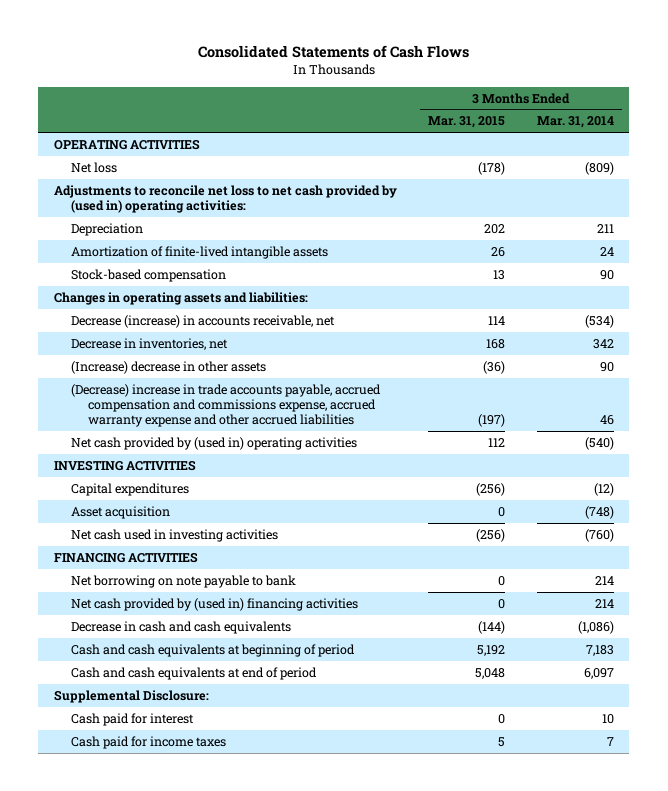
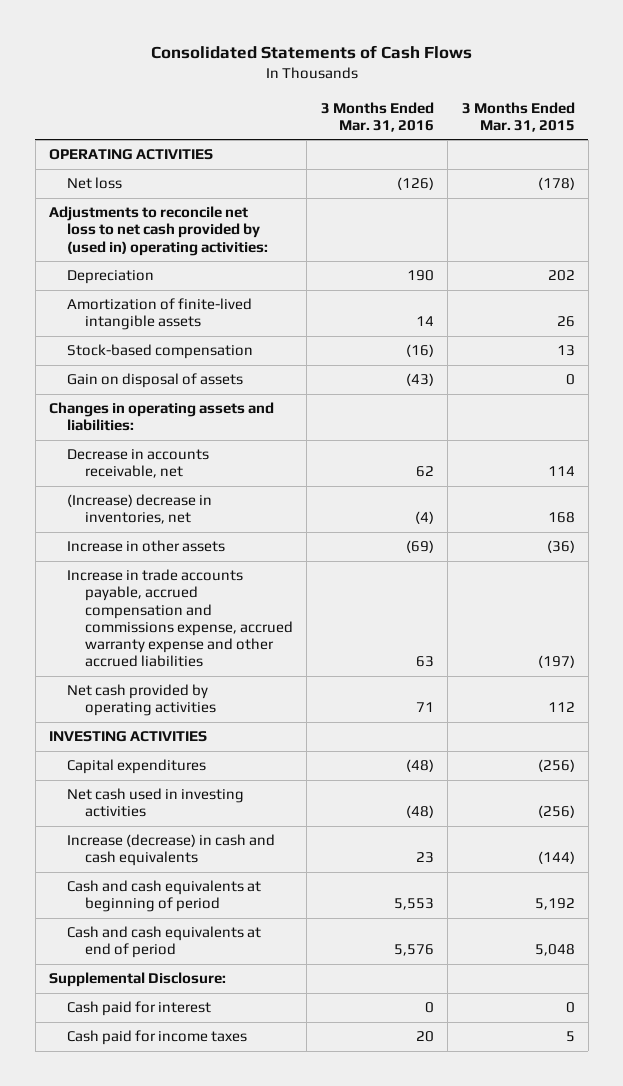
[536,116,614,129] Mar. 31, 2014 -> none
none -> [320,101,434,132] 3 Months Ended Mar. 31, 2016
none -> [67,373,244,389] Gain on disposal of assets
[70,314,335,328] Decrease (increase) in accounts receivable, net -> [67,449,210,479] Decrease in accounts receivable, net
[70,337,228,350] Decrease in inventories, net -> [67,494,213,525] (Increase) decrease in inventories, net
[70,360,266,374] (Increase) decrease in other assets -> [67,540,226,553] Increase in other assets
[70,383,381,428] (Decrease) increase in trade accounts payable, accrued compensation and commissions expense, accrued warranty expense and other accrued liabilities -> [67,569,294,668] Increase in trade accounts payable, accrued compensation and commissions expense, accrued warranty expense and other accrued liabilities
[70,436,357,450] Net cash provided by (used in) operating activities -> [67,684,217,717] Net cash provided by operating activities
[70,505,170,519] Asset acquisition -> none
[53,551,198,563] FINANCING ACTIVITIES -> none
[70,574,296,588] Net borrowing on note payable to bank -> none
[70,597,358,611] Net cash provided by (used in) financing activities -> none
[70,620,291,634] Decrease in cash and cash equivalents -> [67,834,276,867] Increase (decrease) in cash and cash equivalents

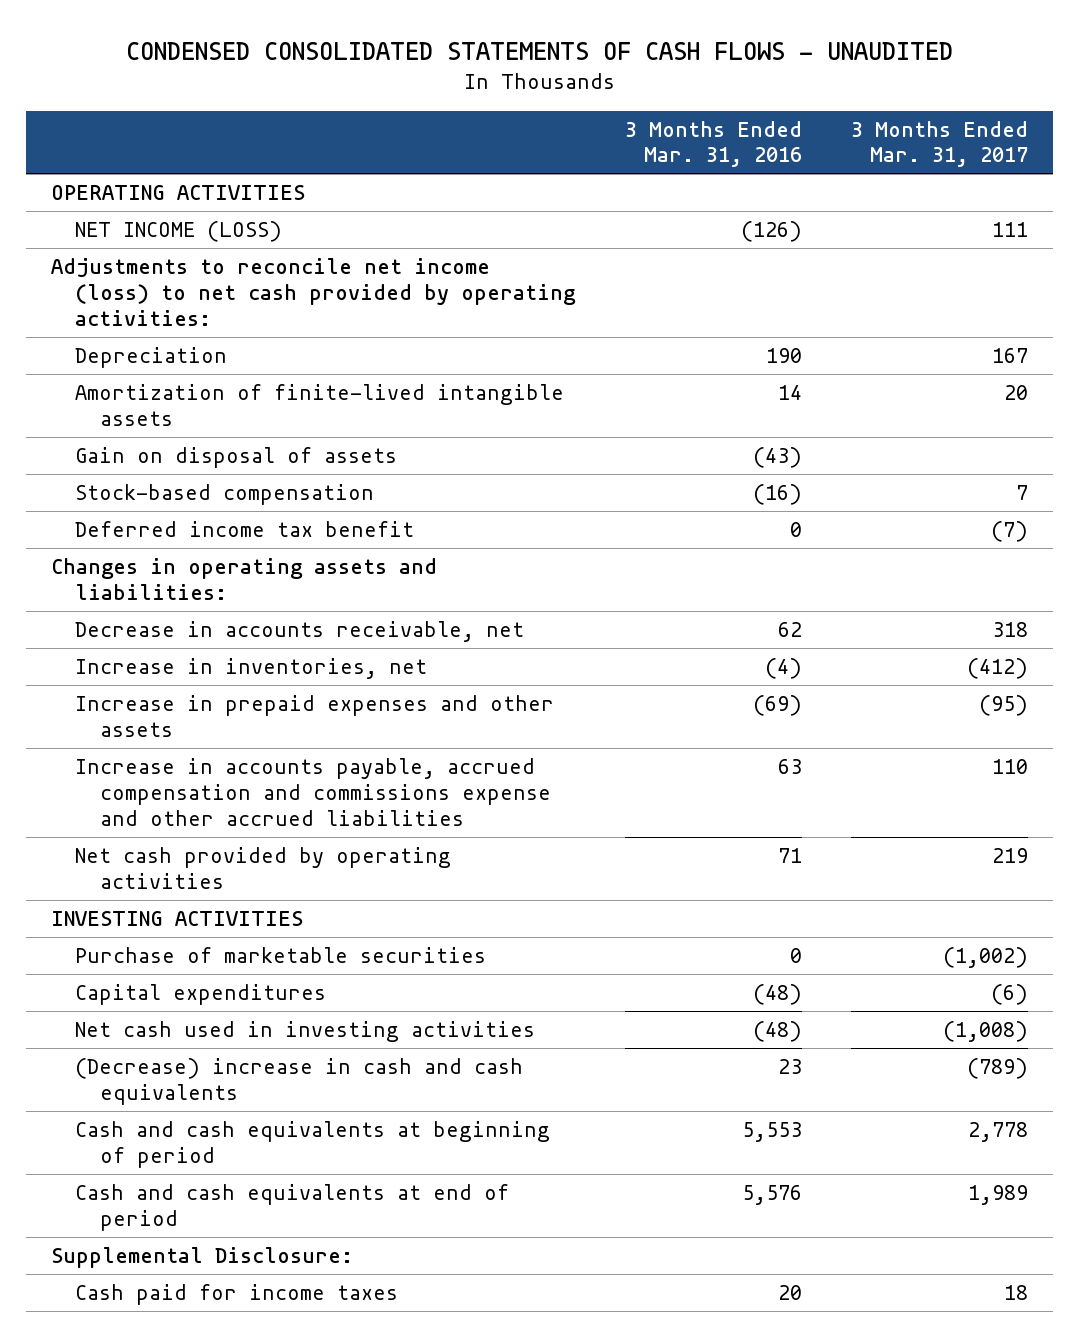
[150,45,472,60] Consolidated Statements of Cash Flows -> [125,41,953,60] CONDENSED CONSOLIDATED STATEMENTS OF CASH FLOWS - UNAUDITED
[461,101,575,132] 3 Months Ended Mar. 31, 2015 -> none
none -> [851,120,1029,168] 3 Months Ended Mar. 31, 2017
[67,177,123,190] Net loss -> [75,220,283,242] NET INCOME (LOSS)
[48,206,269,256] Adjustments to reconcile net loss to net cash provided by (used in) operating activities: -> [51,257,577,326] Adjustments to reconcile net income (loss) to net cash provided by operating activities:
[67,344,254,360] Stock-based compensation -> [75,483,375,505] Stock-based compensation
none -> [75,520,415,537] Deferred income tax benefit
[67,494,213,525] (Increase) decrease in inventories, net -> [75,657,428,679] Increase in inventories, net
[67,540,226,553] Increase in other assets -> [75,694,555,737] Increase in prepaid expenses and other assets
[67,569,294,668] Increase in trade accounts payable, accrued compensation and commissions expense, accrued warranty expense and other accrued liabilities -> [75,757,551,826] Increase in accounts payable, accrued compensation and commissions expense and other accrued liabilities
none -> [75,946,487,963] Purchase of marketable securities
[67,834,276,867] Increase (decrease) in cash and cash equivalents -> [75,1057,524,1105] (Decrease) increase in cash and cash equivalents
[67,1001,212,1017] Cash paid for interest -> none

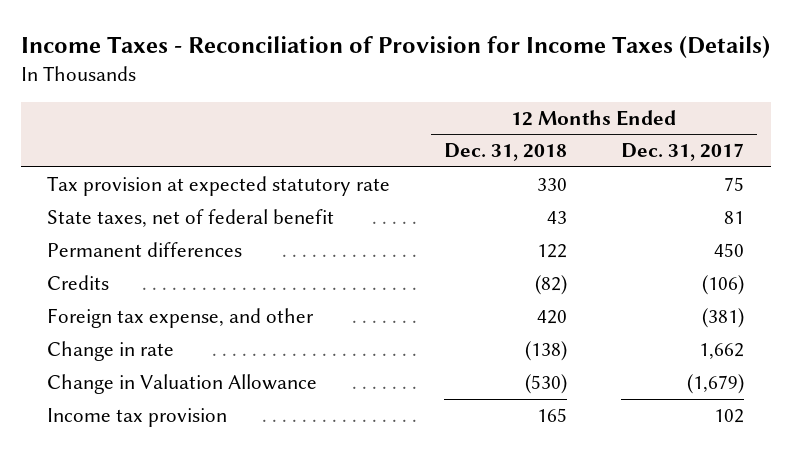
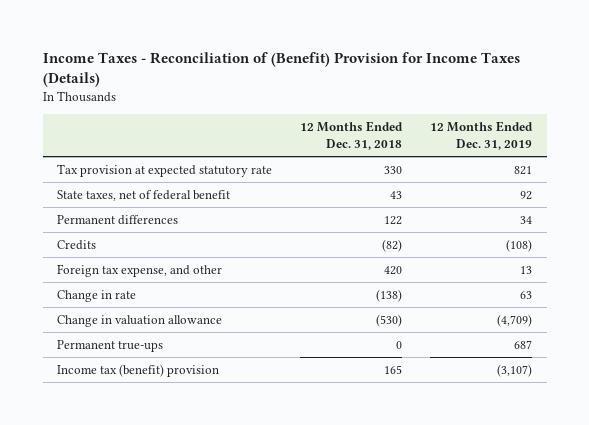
[20,35,770,58] Income Taxes - Reconciliation of Provision for Income Taxes (Details) -> [42,52,520,88] Income Taxes - Reconciliation of (Benefit) Provision for Income Taxes (Details)
[621,143,745,162] Dec. 31, 2017 -> none
none -> [430,121,534,150] 12 Months Ended Dec. 31, 2019
[47,374,318,395] Change in Valuation Allowance -> [56,314,222,327] Change in valuation allowance
none -> [56,339,163,352] Permanent true-ups
[47,408,228,428] Income tax provision -> [56,363,219,377] Income tax (benefit) provision

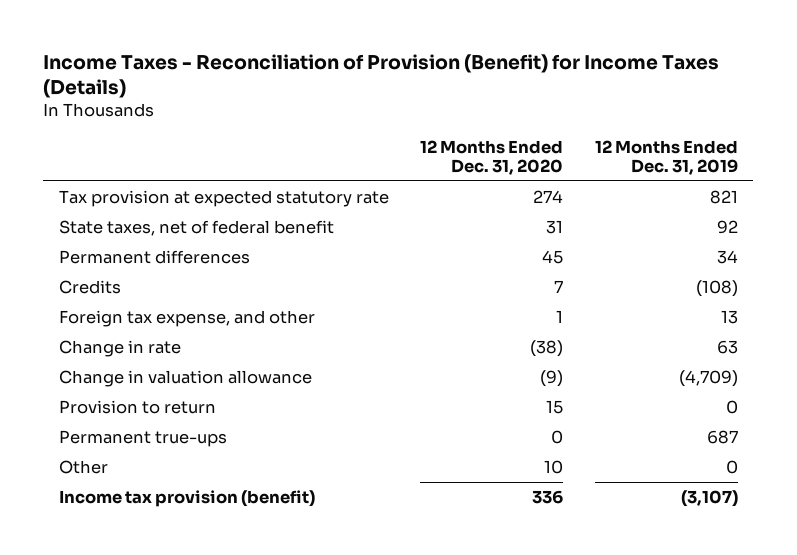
[42,52,520,88] Income Taxes - Reconciliation of (Benefit) Provision for Income Taxes (Details) -> [43,53,720,98] Income Taxes - Reconciliation of Provision (Benefit) for Income Taxes (Details)
[300,121,404,150] 12 Months Ended Dec. 31, 2018 -> none
none -> [420,140,564,176] 12 Months Ended Dec. 31, 2020
none -> [58,399,216,414] Provision to return
none -> [58,459,108,474] Other
[56,363,219,377] Income tax (benefit) provision -> [58,489,315,507] Income tax provision (benefit)

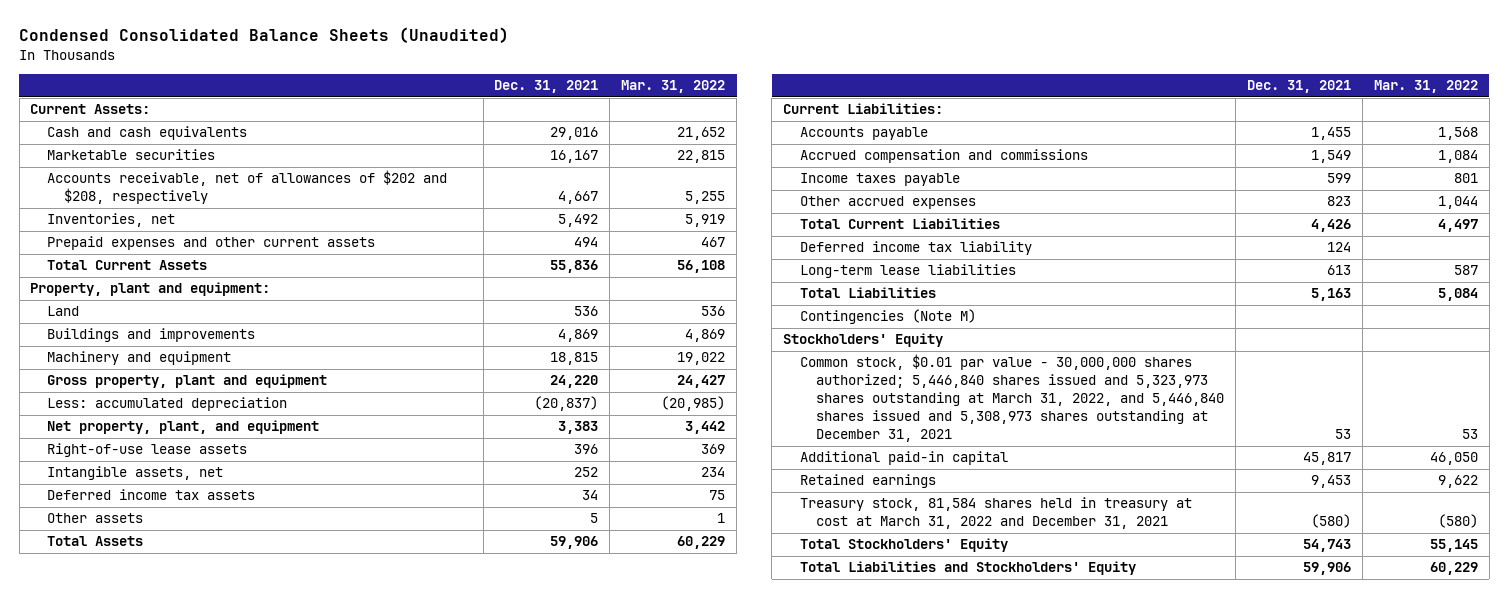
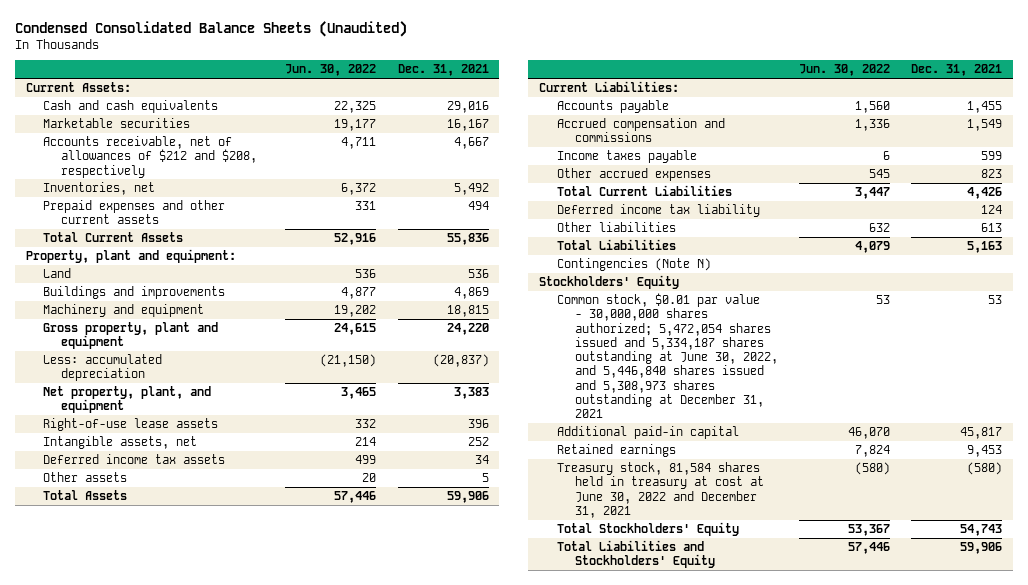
[621,80,726,94] Mar. 31, 2022 -> none
none -> [285,64,377,77] Jun. 30, 2022
[47,170,448,205] Accounts receivable, net of allowances of $202 and $208, respectively -> [43,136,258,178] Accounts receivable, net of allowances of $212 and $208, respectively
[799,264,1016,279] Long-term lease liabilities -> [556,222,676,233] Other liabilities
[799,309,976,325] Contingencies (Note M) -> [556,258,711,272] Contingencies (Note N)
[799,354,1225,443] Common stock, $0.01 par value - 30,000,000 shares authorized; 5,446,840 shares issued and 5,323,973 shares outstanding at March 31, 2022, and 5,446,840 shares issued and 5,308,973 shares outstanding at December 31, 2021 -> [556,293,778,419] Common stock, $0.01 par value - 30,000,000 shares authorized; 5,472,054 shares issued and 5,334,187 shares outstanding at June 30, 2022, and 5,446,840 shares issued and 5,308,973 shares outstanding at December 31, 2021
[799,497,1192,530] Treasury stock, 81,584 shares held in treasury at cost at March 31, 2022 and December 31, 2021 -> [556,462,764,518] Treasury stock, 81,584 shares held in treasury at cost at June 30, 2022 and December 31, 2021

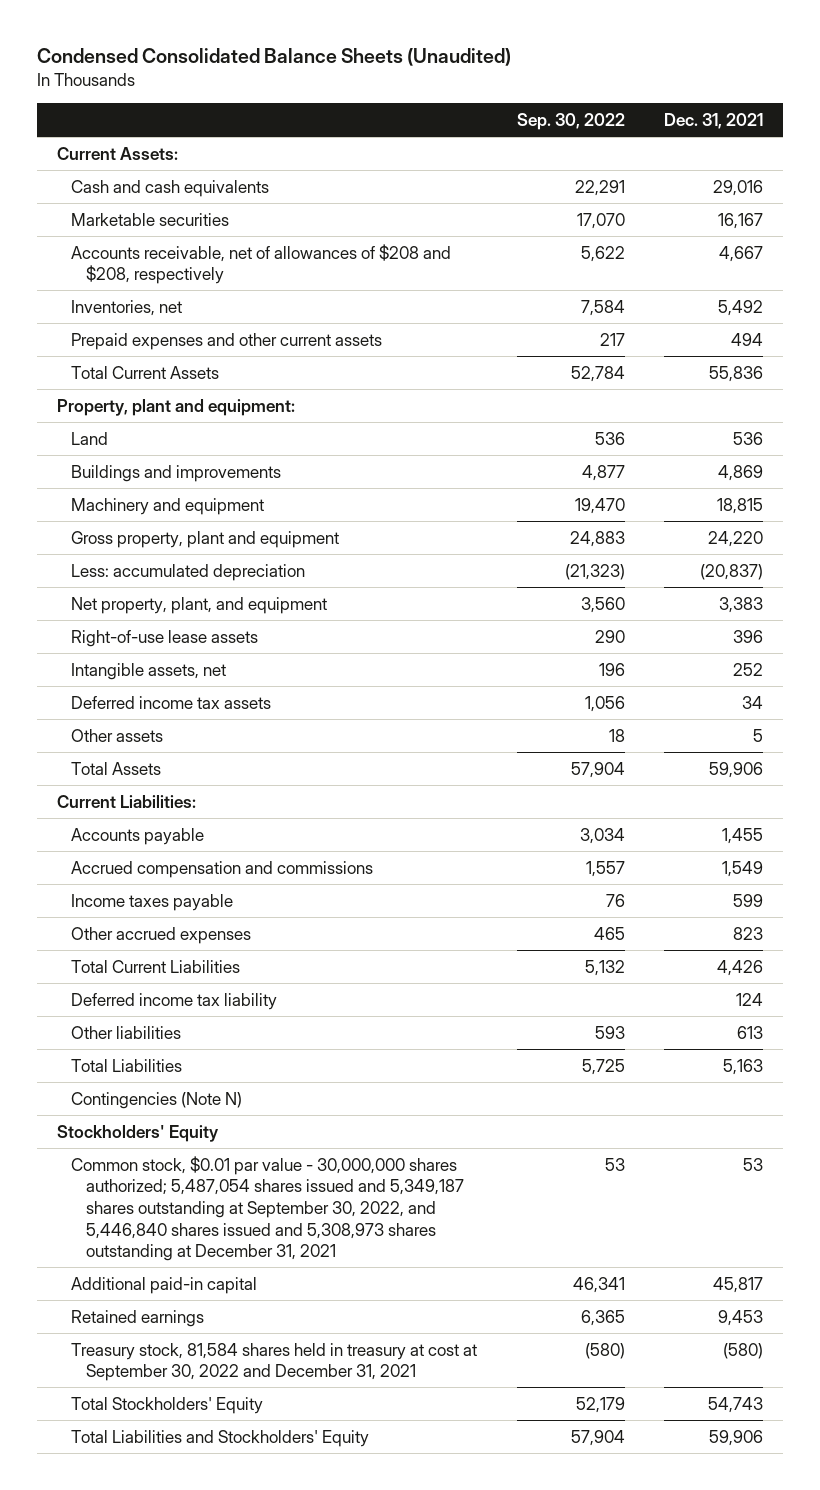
[285,64,377,77] Jun. 30, 2022 -> none
none -> [516,113,625,131] Sep. 30, 2022
[43,136,258,178] Accounts receivable, net of allowances of $212 and $208, respectively -> [71,243,452,285] Accounts receivable, net of allowances of $208 and $208, respectively
[556,293,778,419] Common stock, $0.01 par value - 30,000,000 shares authorized; 5,472,054 shares issued and 5,334,187 shares outstanding at June 30, 2022, and 5,446,840 shares issued and 5,308,973 shares outstanding at December 31, 2021 -> [71,1155,464,1262] Common stock, $0.01 par value - 30,000,000 shares authorized; 5,487,054 shares issued and 5,349,187 shares outstanding at September 30, 2022, and 5,446,840 shares issued and 5,308,973 shares outstanding at December 31, 2021
[556,462,764,518] Treasury stock, 81,584 shares held in treasury at cost at June 30, 2022 and December 31, 2021 -> [71,1342,478,1382] Treasury stock, 81,584 shares held in treasury at cost at September 30, 2022 and December 31, 2021

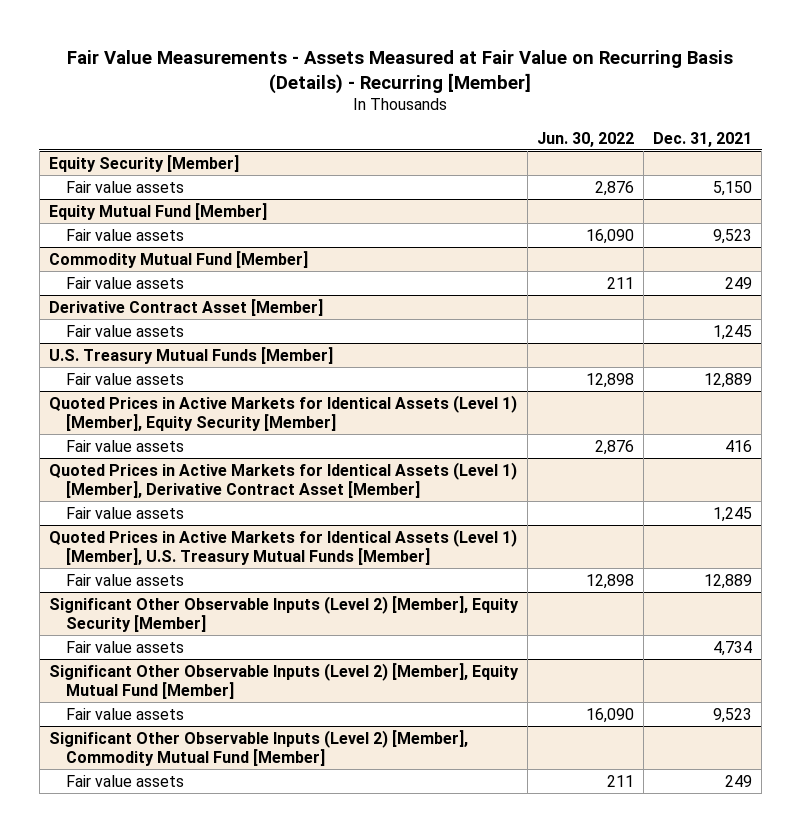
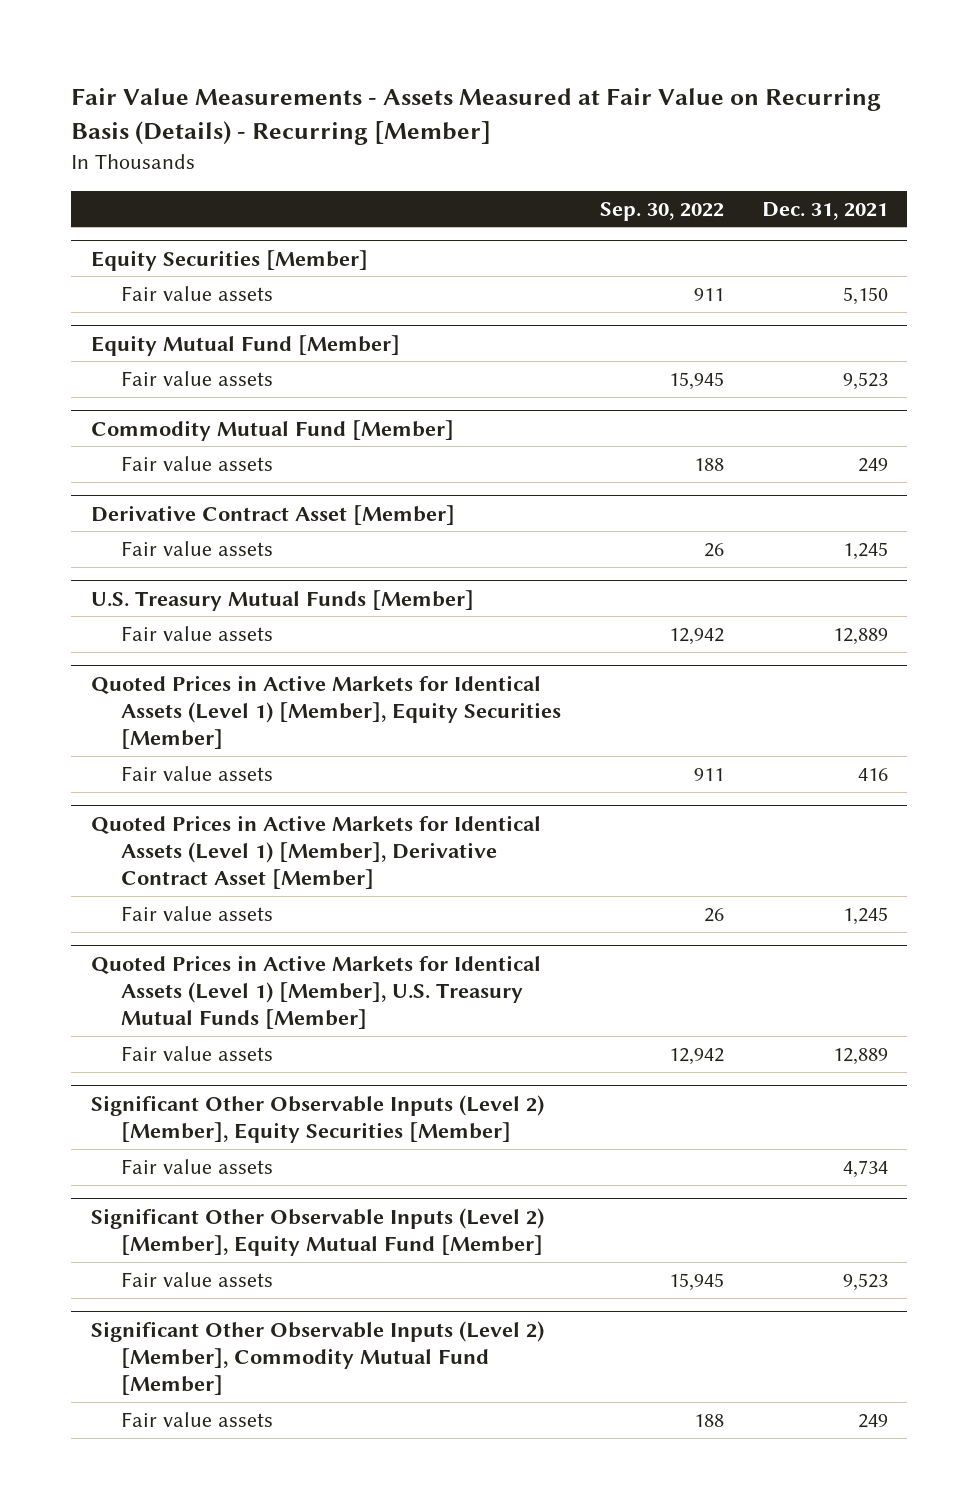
[536,131,634,147] Jun. 30, 2022 -> none
none -> [599,201,724,221] Sep. 30, 2022
[48,154,239,172] Equity Security [Member] -> [90,249,368,271] Equity Securities [Member]
[48,394,517,431] Quoted Prices in Active Markets for Identical Assets (Level 1) [Member], Equity Security [Member] -> [90,674,562,750] Quoted Prices in Active Markets for Identical Assets (Level 1) [Member], Equity Securities [Member]
[48,595,519,632] Significant Other Observable Inputs (Level 2) [Member], Equity Security [Member] -> [90,1094,544,1143] Significant Other Observable Inputs (Level 2) [Member], Equity Securities [Member]

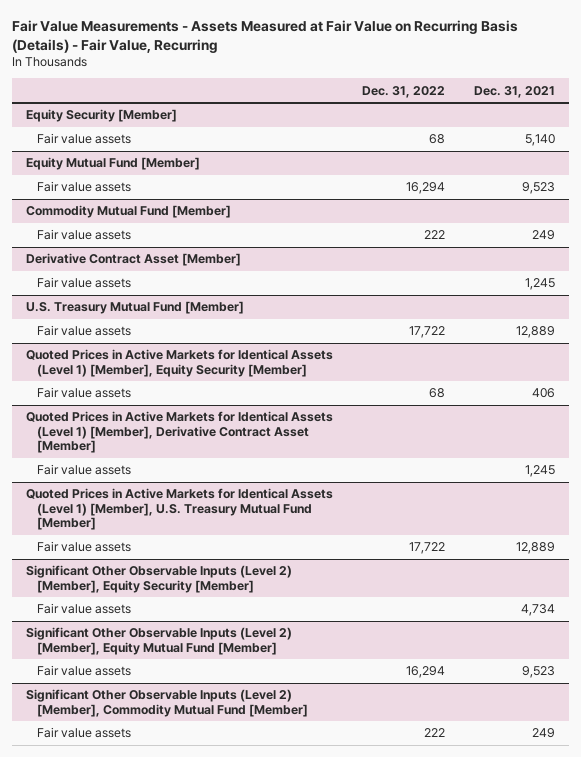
[71,88,882,146] Fair Value Measurements - Assets Measured at Fair Value on Recurring Basis (Details) - Recurring [Member] -> [11,19,518,53] Fair Value Measurements - Assets Measured at Fair Value on Recurring Basis (Details) - Fair Value, Recurring
[599,201,724,221] Sep. 30, 2022 -> none
none -> [361,85,445,98] Dec. 31, 2022
[90,249,368,271] Equity Securities [Member] -> [25,109,177,123] Equity Security [Member]
[843,286,889,305] 5,150 -> [524,134,555,147] 5,140
[90,589,474,611] U.S. Treasury Mutual Funds [Member] -> [25,301,244,315] U.S. Treasury Mutual Fund [Member]
[90,674,562,750] Quoted Prices in Active Markets for Identical Assets (Level 1) [Member], Equity Securities [Member] -> [25,349,333,377] Quoted Prices in Active Markets for Identical Assets (Level 1) [Member], Equity Security [Member]
[858,767,889,781] 416 -> [531,388,555,399] 406
[90,954,541,1030] Quoted Prices in Active Markets for Identical Assets (Level 1) [Member], U.S. Treasury Mutual Funds [Member] -> [25,488,333,530] Quoted Prices in Active Markets for Identical Assets (Level 1) [Member], U.S. Treasury Mutual Fund [Member]
[90,1094,544,1143] Significant Other Observable Inputs (Level 2) [Member], Equity Securities [Member] -> [25,565,292,593] Significant Other Observable Inputs (Level 2) [Member], Equity Security [Member]

